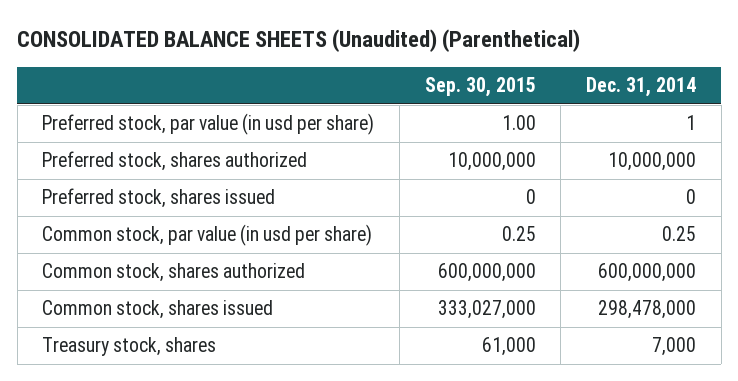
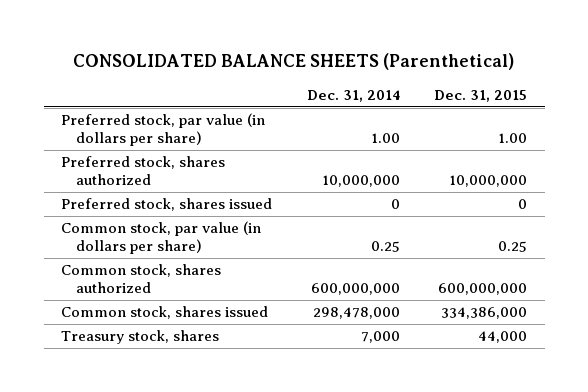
[17,29,581,53] CONSOLIDATED BALANCE SHEETS (Unaudited) (Parenthetical) -> [73,53,515,71] CONSOLIDATED BALANCE SHEETS (Parenthetical)
[424,77,536,98] Sep. 30, 2015 -> none
none -> [434,89,528,102] Dec. 31, 2015
[42,113,375,136] Preferred stock, par value (in usd per share) -> [60,113,265,147] Preferred stock, par value (in dollars per share)
[686,115,697,131] 1 -> [370,133,400,144] 1.00
[42,224,373,247] Common stock, par value (in usd per share) -> [60,221,261,255] Common stock, par value (in dollars per share)

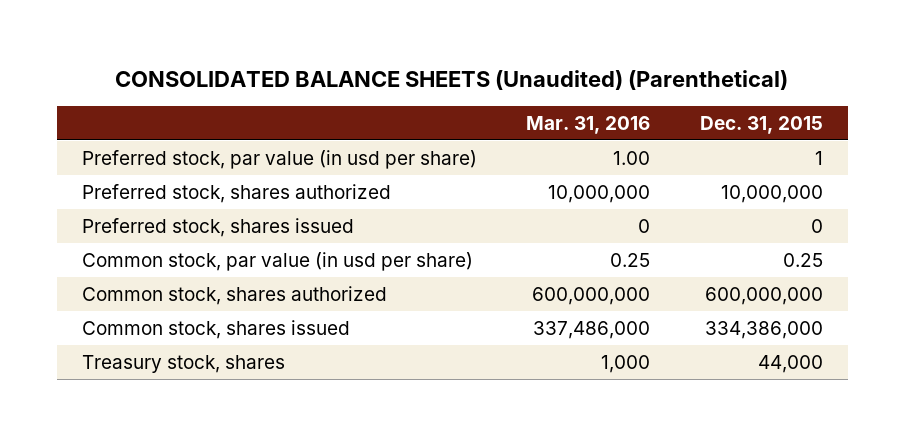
[73,53,515,71] CONSOLIDATED BALANCE SHEETS (Parenthetical) -> [115,69,789,90] CONSOLIDATED BALANCE SHEETS (Unaudited) (Parenthetical)
[306,89,400,102] Dec. 31, 2014 -> none
none -> [526,115,651,134] Mar. 31, 2016
[60,113,265,147] Preferred stock, par value (in dollars per share) -> [81,150,477,170] Preferred stock, par value (in usd per share)
[498,133,528,144] 1.00 -> [815,151,824,166] 1
[60,221,261,255] Common stock, par value (in dollars per share) -> [81,252,473,272] Common stock, par value (in usd per share)

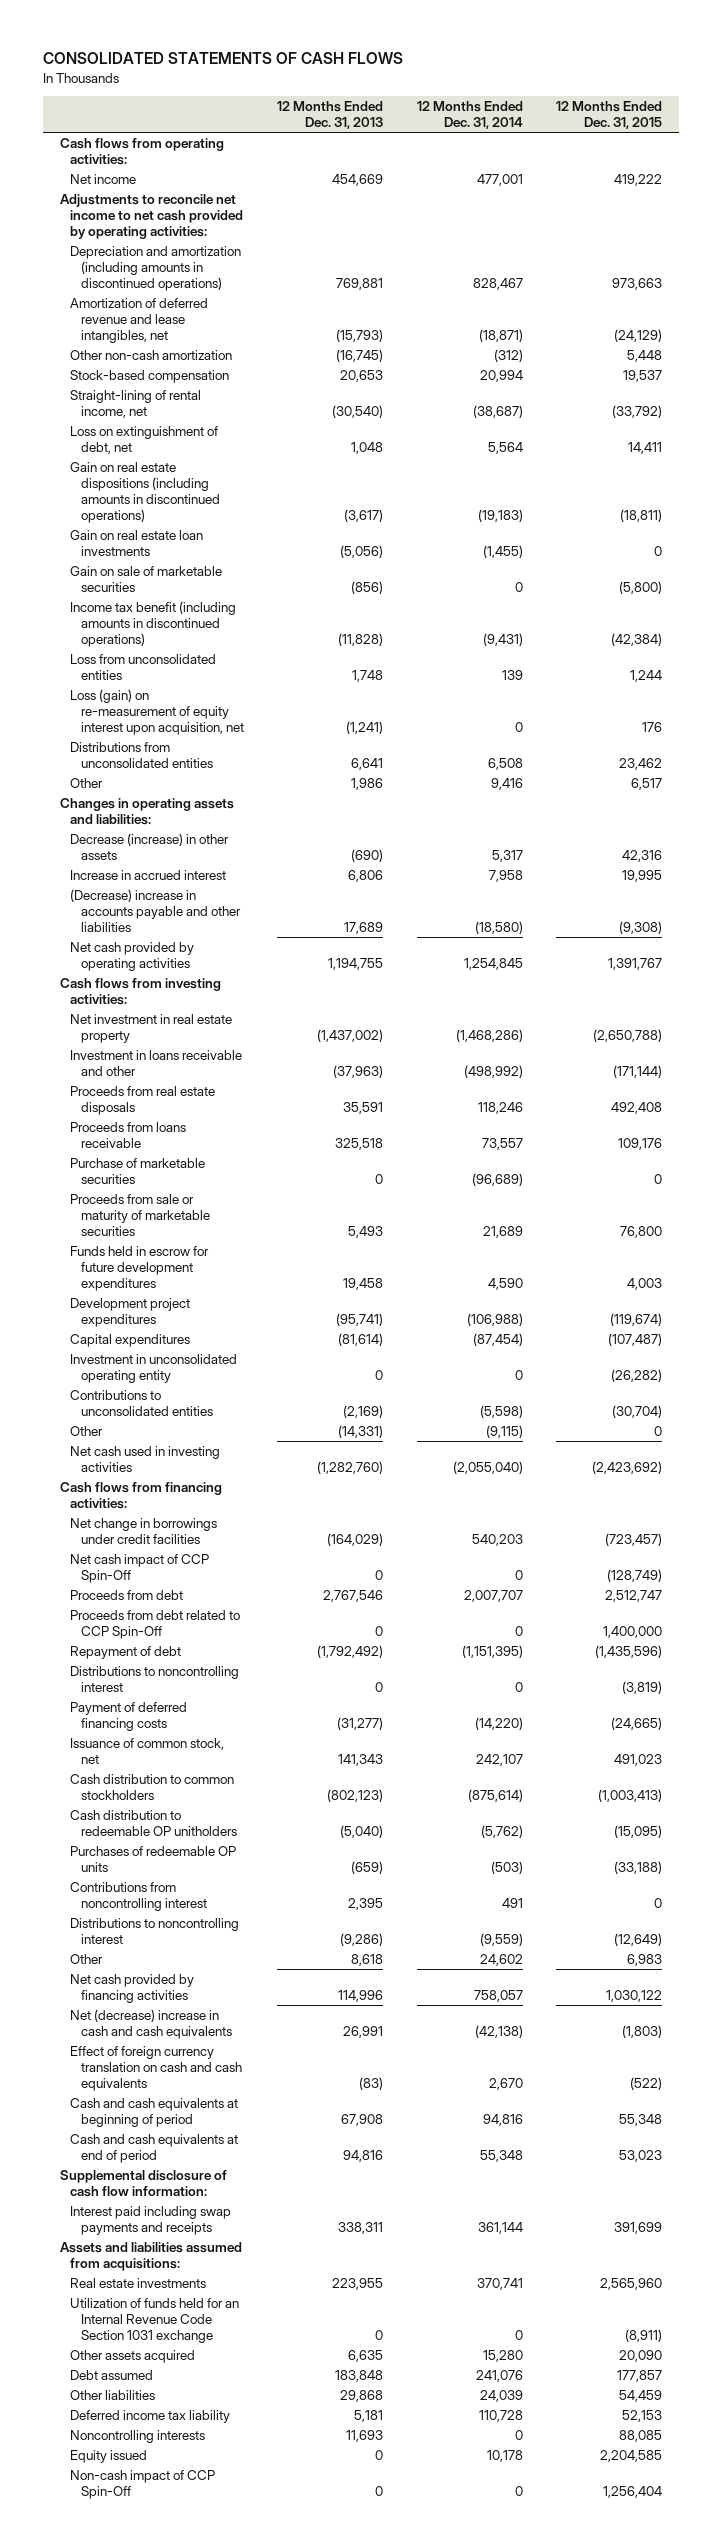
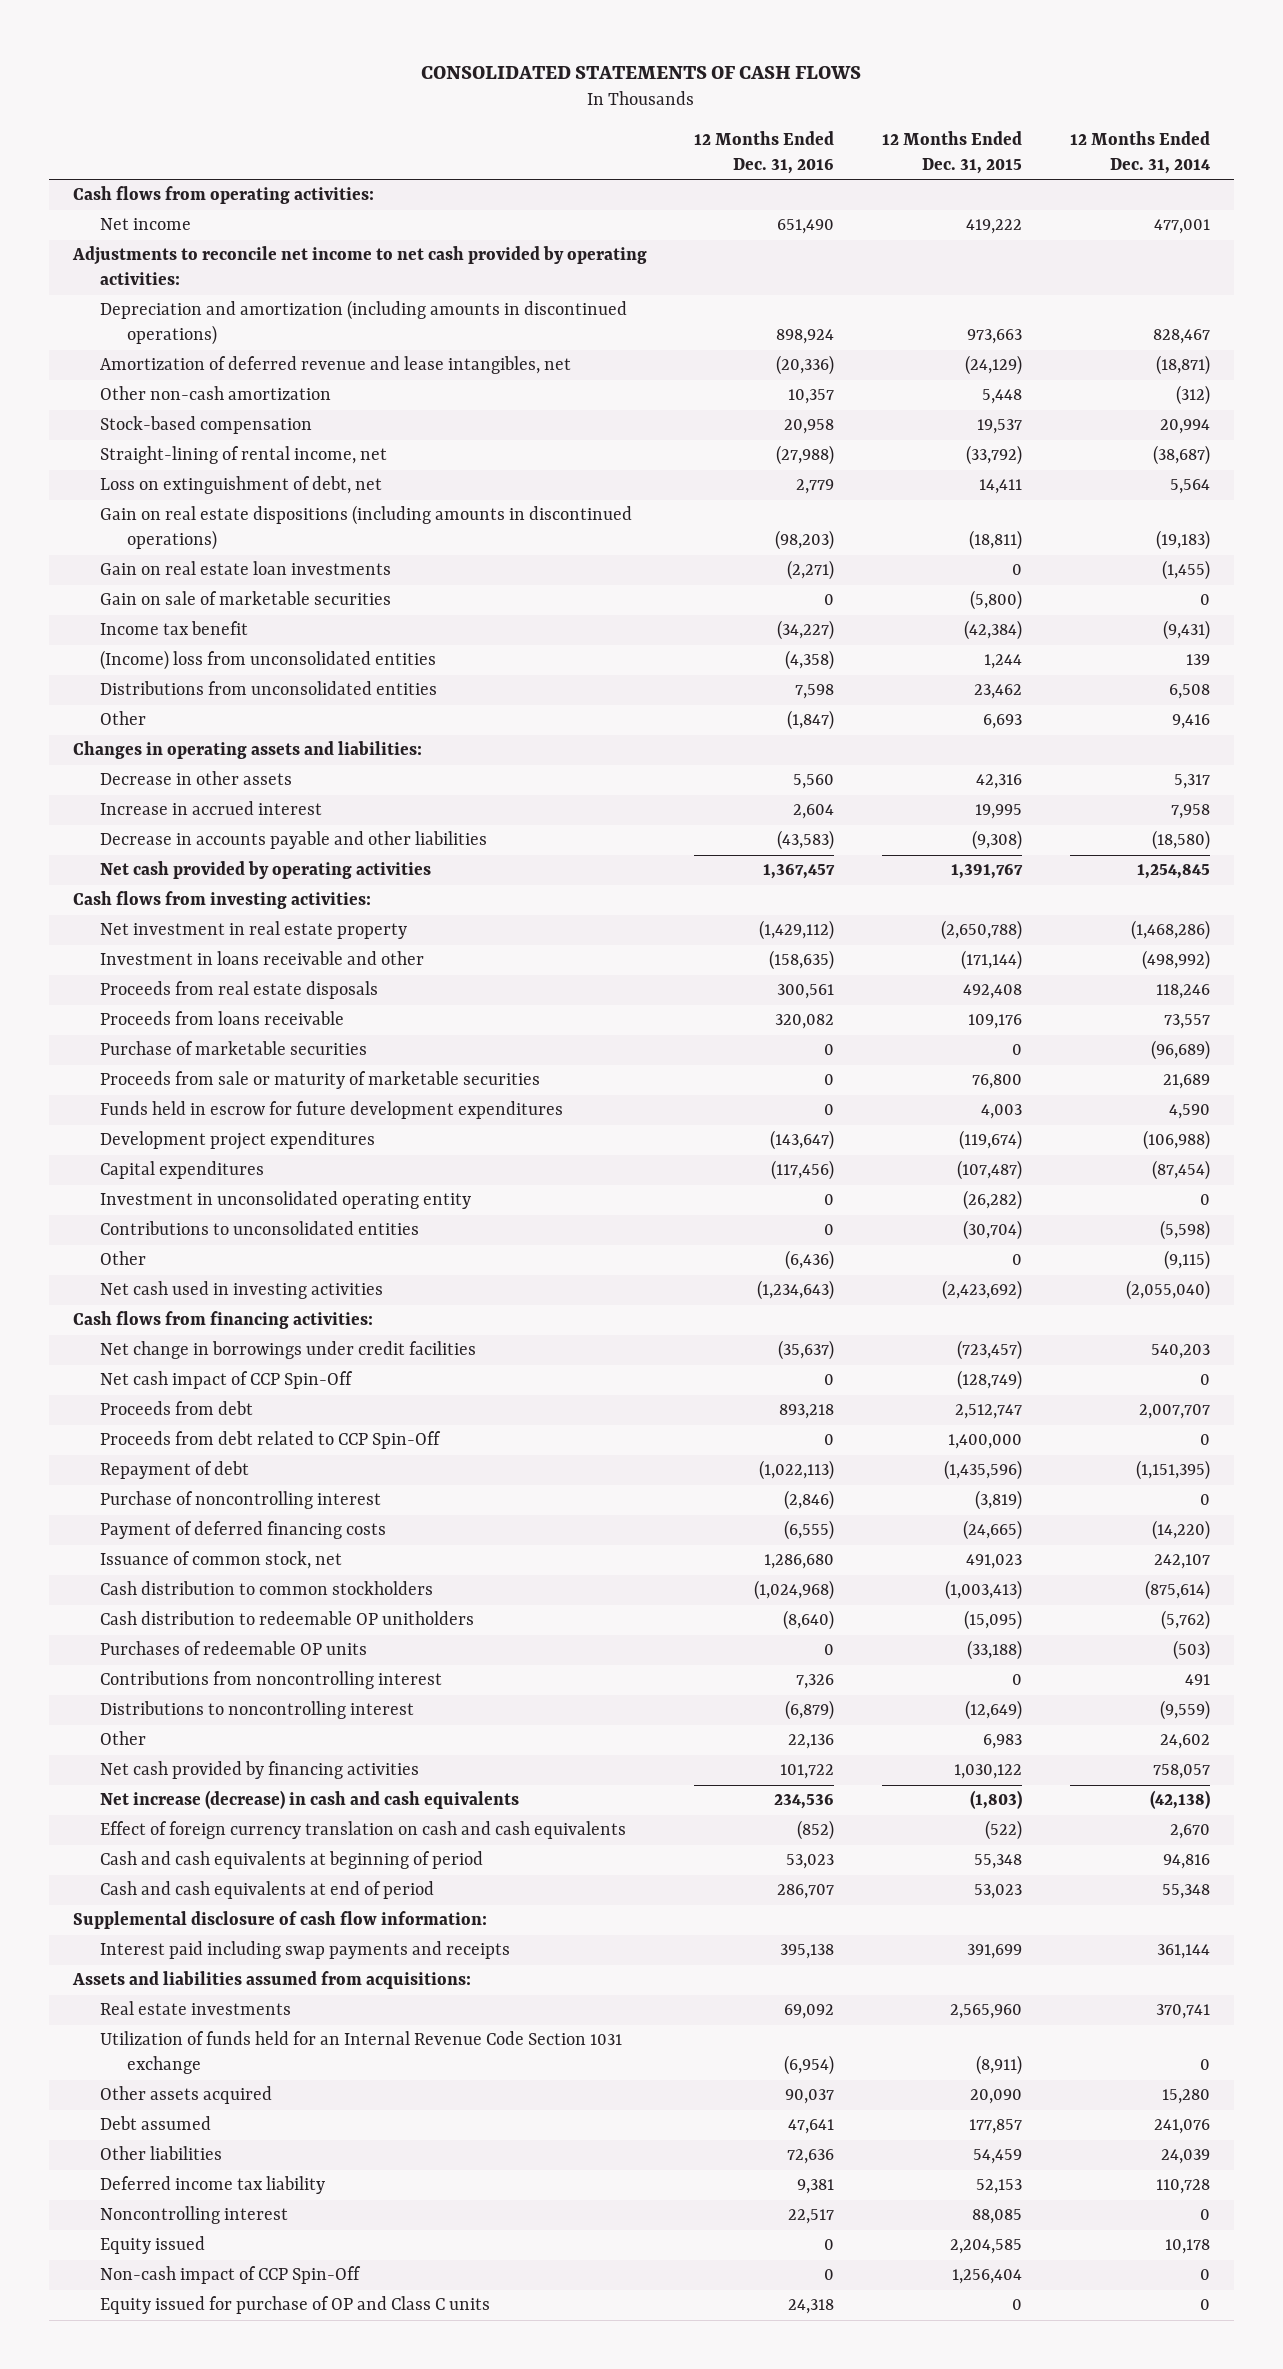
[277,101,384,130] 12 Months Ended Dec. 31, 2013 -> none
none -> [694,130,835,174] 12 Months Ended Dec. 31, 2016
[70,688,244,736] Loss (gain) on re-measurement of equity interest upon acquisition, net -> none
[70,600,237,648] Income tax benefit (including amounts in discontinued operations) -> [99,621,248,636] Income tax benefit
[70,653,217,681] Loss from unconsolidated entities -> [99,650,436,671] (Income) loss from unconsolidated entities
[631,777,663,790] 6,517 -> [983,714,1023,730] 6,693
[70,832,230,861] Decrease (increase) in other assets -> [99,771,292,786] Decrease in other assets
[70,888,241,933] (Decrease) increase in accounts payable and other liabilities -> [99,831,487,850] Decrease in accounts payable and other liabilities
[70,1665,240,1693] Distributions to noncontrolling interest -> [99,1491,381,1510] Purchase of noncontrolling interest
[70,2008,232,2040] Net (decrease) increase in cash and cash equivalents -> [99,1790,519,1810] Net increase (decrease) in cash and cash equivalents
[70,2429,206,2443] Noncontrolling interests -> [99,2206,288,2225] Noncontrolling interest
none -> [99,2296,490,2315] Equity issued for purchase of OP and Class C units

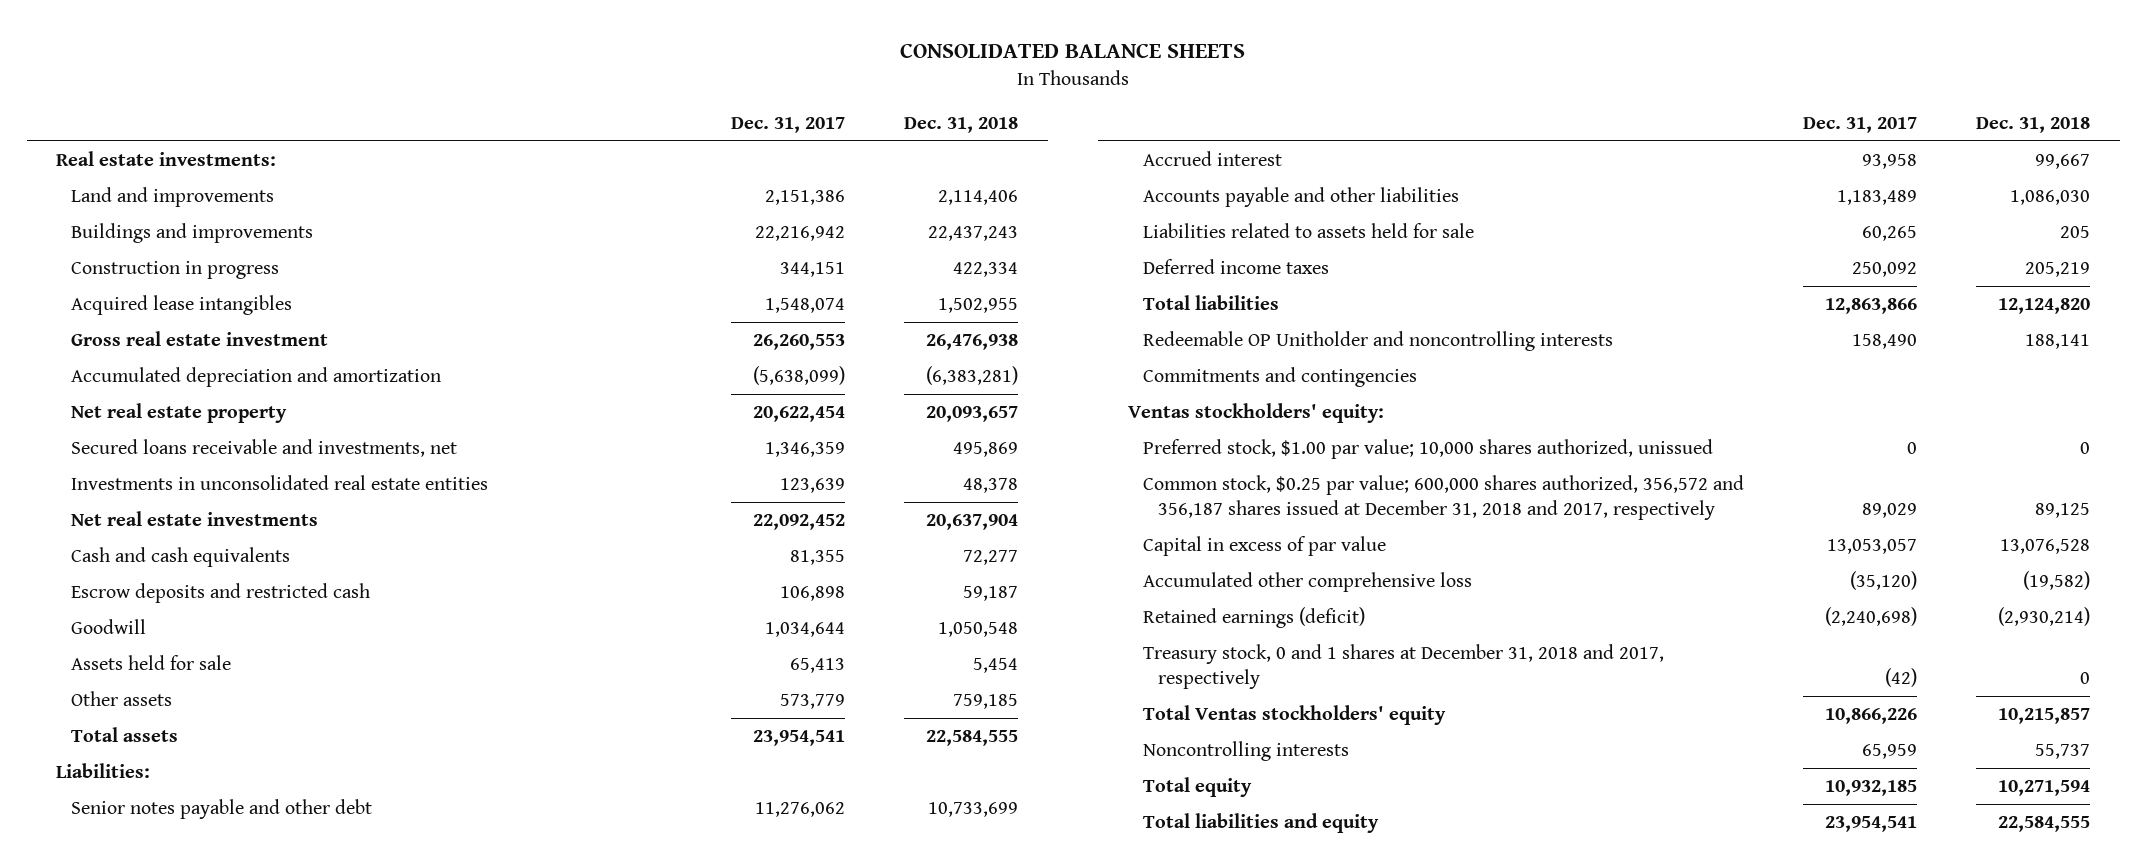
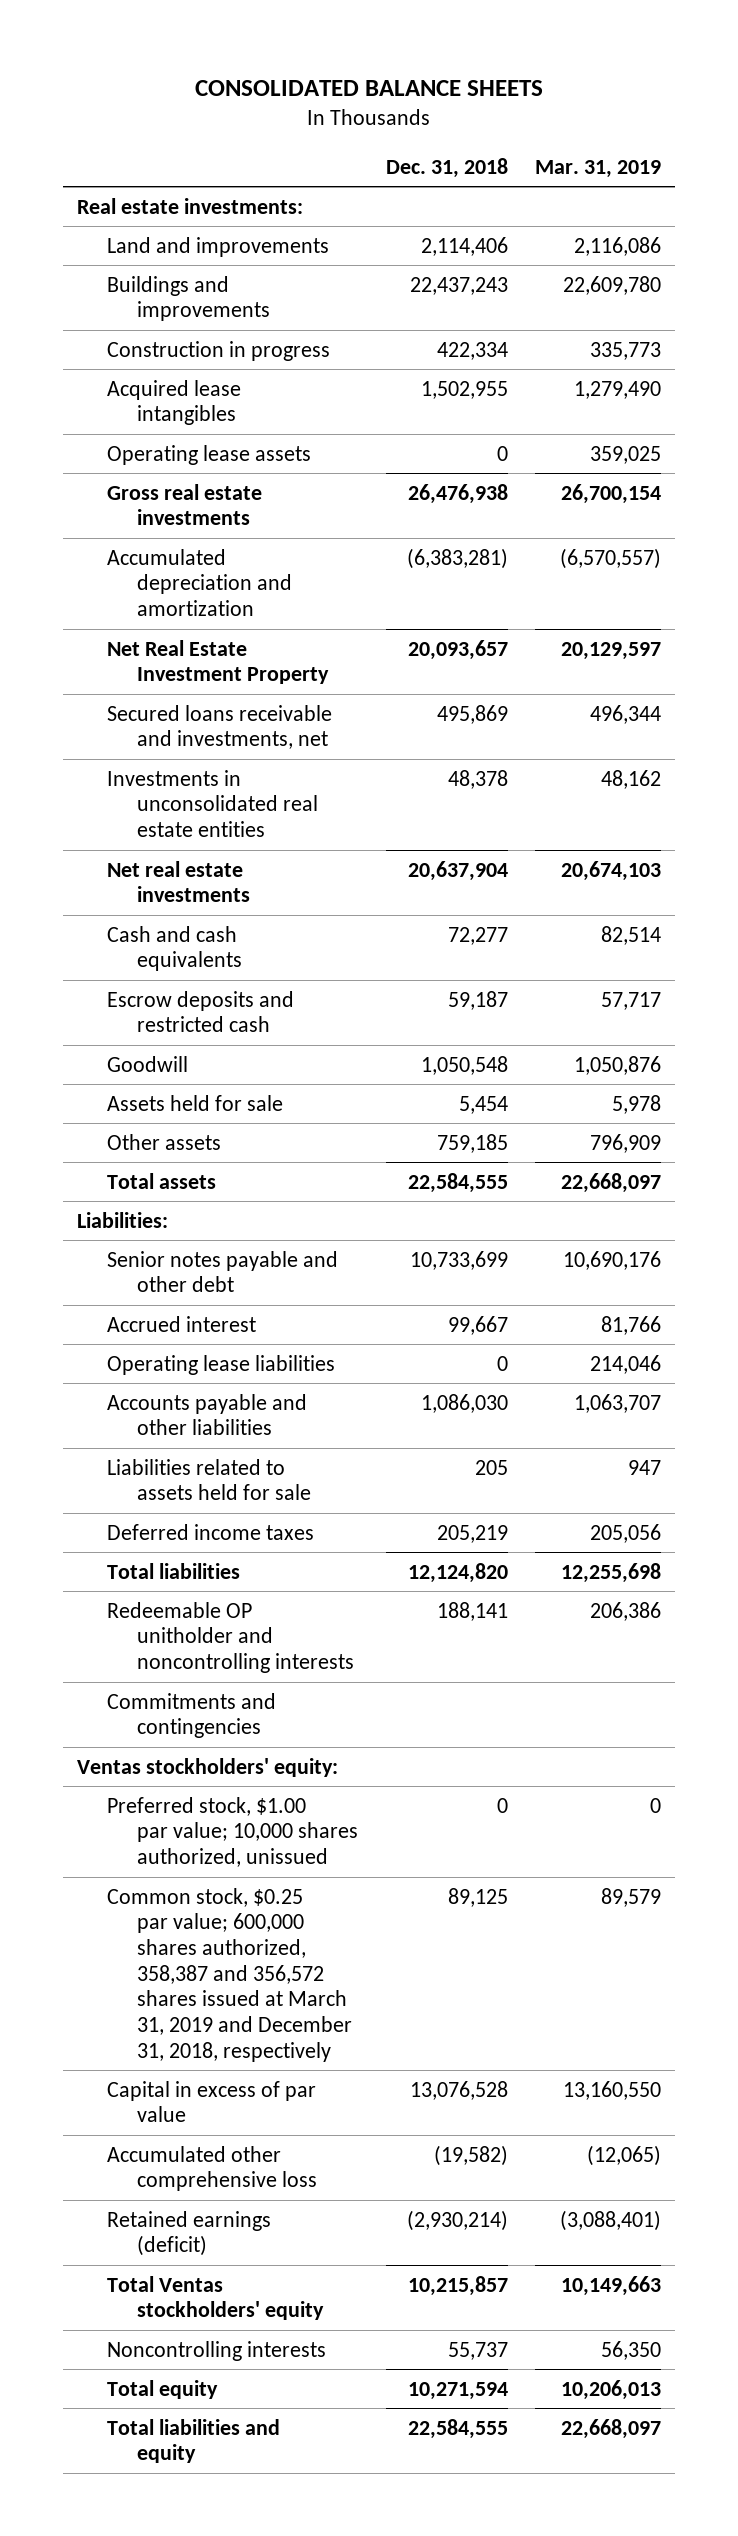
[731,117,846,134] Dec. 31, 2017 -> none
none -> [535,159,662,178] Mar. 31, 2019
none -> [106,444,311,465] Operating lease assets
[71,331,329,347] Gross real estate investment -> [106,483,262,526] Gross real estate investments
[71,403,288,424] Net real estate property -> [106,639,330,685] Net Real Estate Investment Property
none -> [106,1354,335,1375] Operating lease liabilities
[1142,331,1613,352] Redeemable OP Unitholder and noncontrolling interests -> [106,1601,355,1674] Redeemable OP unitholder and noncontrolling interests
[1142,475,1744,521] Common stock, $0.25 par value; 600,000 shares authorized, 356,572 and 356,187 shares issued at December 31, 2018 and 2017, respectively -> [106,1887,353,2062] Common stock, $0.25 par value; 600,000 shares authorized, 358,387 and 356,572 shares issued at March 31, 2019 and December 31, 2018, respectively
[1142,644,1664,690] Treasury stock, 0 and 1 shares at December 31, 2018 and 2017, respectively -> none

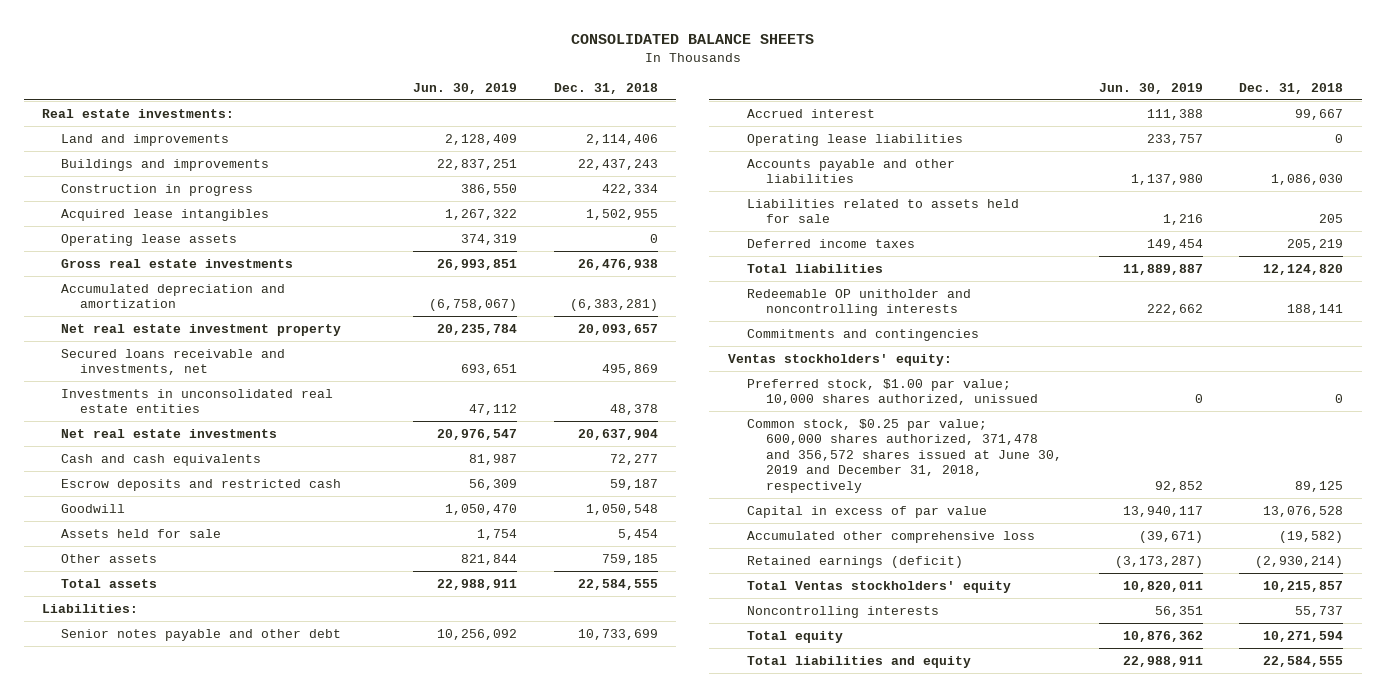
[535,159,662,178] Mar. 31, 2019 -> none
none -> [413,82,518,94] Jun. 30, 2019
[106,639,330,685] Net Real Estate Investment Property -> [61,323,342,336] Net real estate investment property
[106,1887,353,2062] Common stock, $0.25 par value; 600,000 shares authorized, 358,387 and 356,572 shares issued at March 31, 2019 and December 31, 2018, respectively -> [746,418,1063,493] Common stock, $0.25 par value; 600,000 shares authorized, 371,478 and 356,572 shares issued at June 30, 2019 and December 31, 2018, respectively

